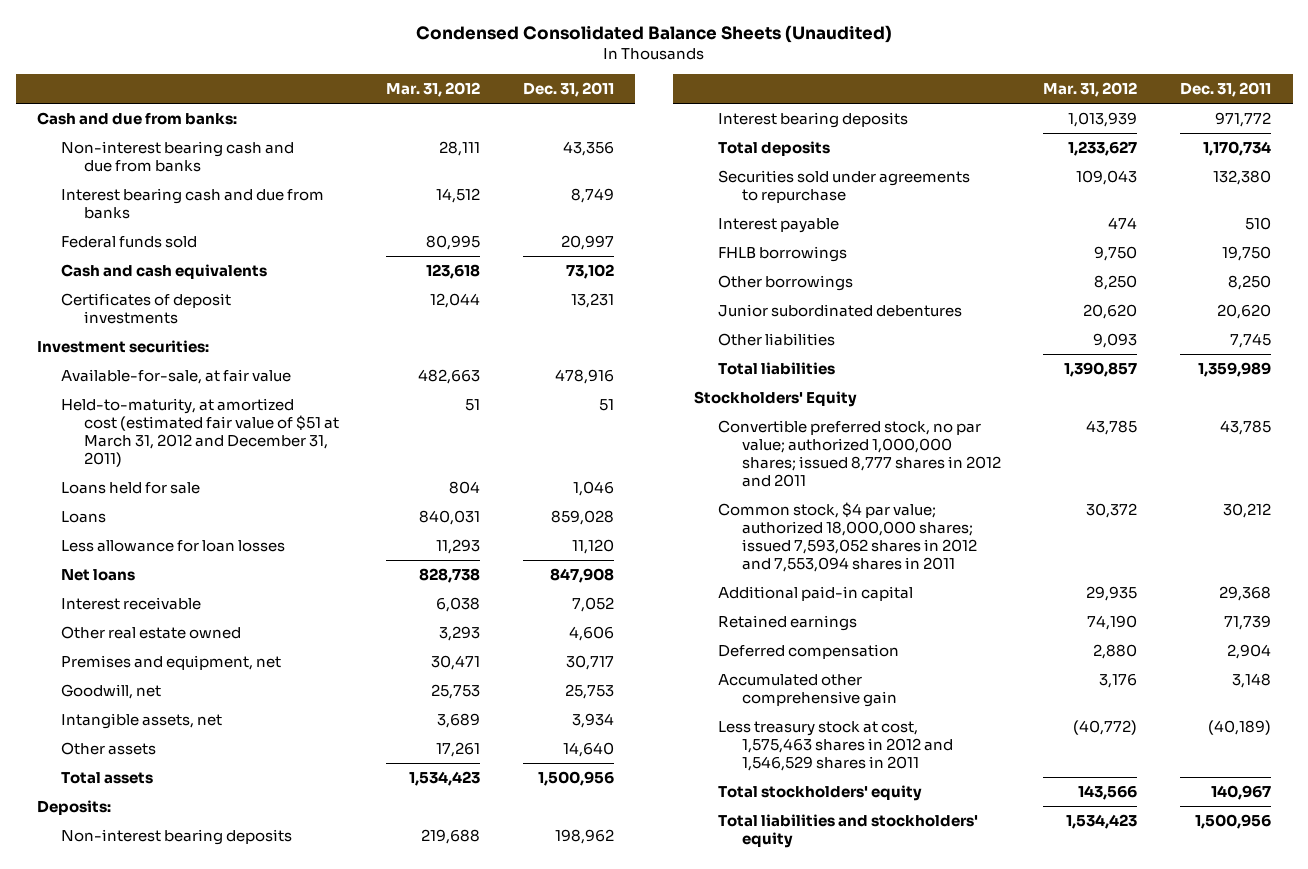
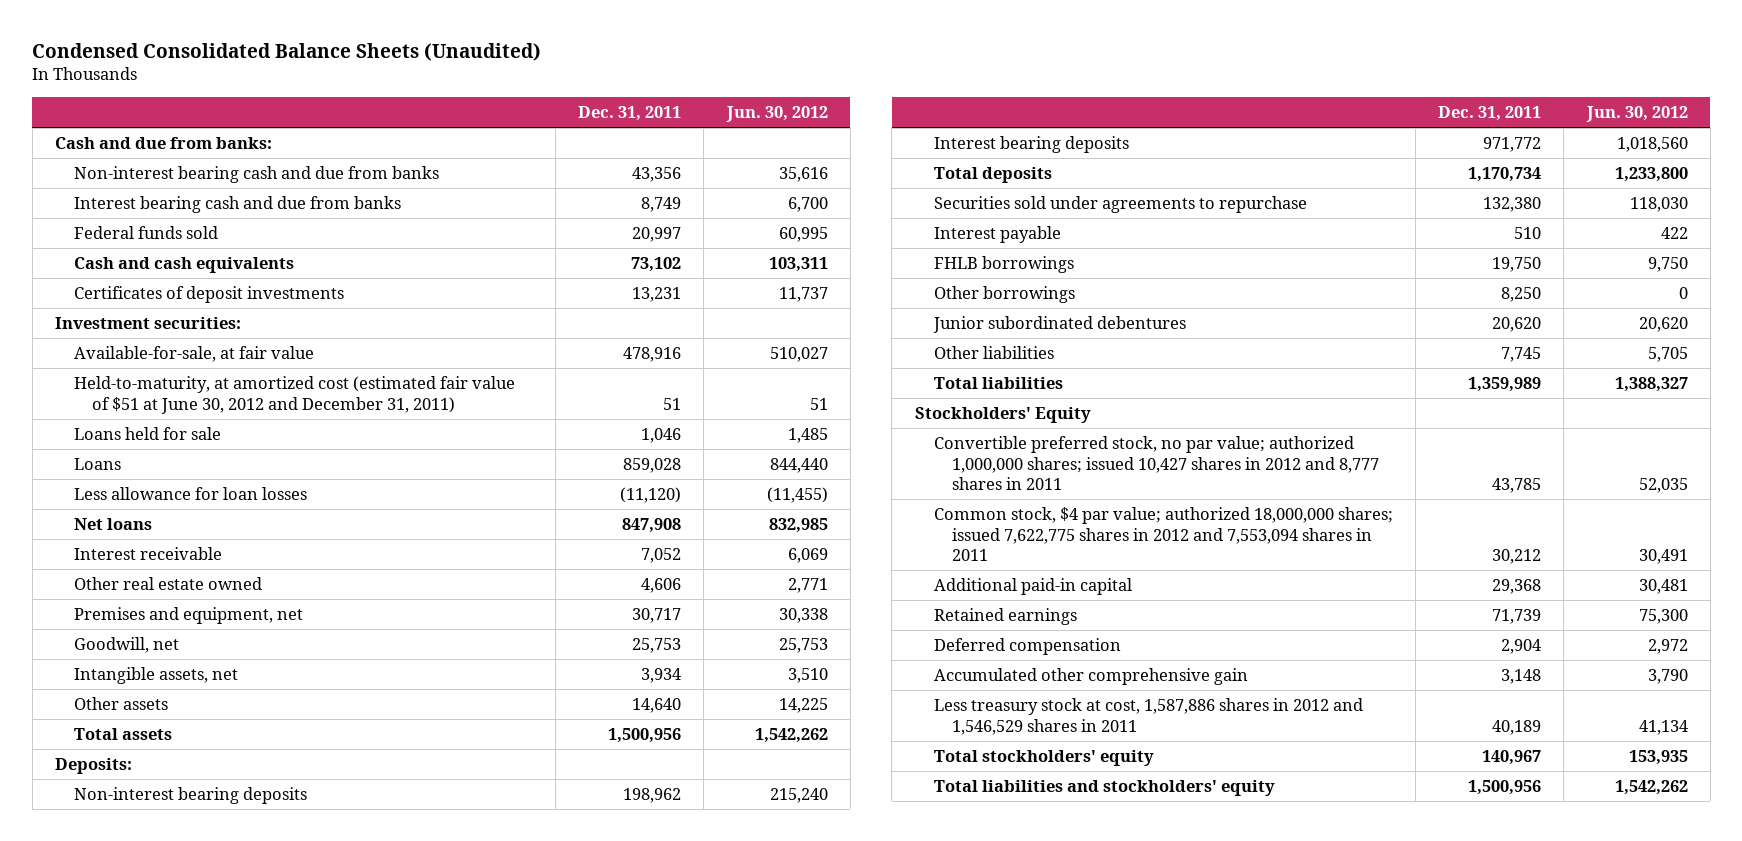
[386,82,481,98] Mar. 31, 2012 -> none
none -> [725,106,828,123] Jun. 30, 2012
[60,398,340,468] Held-to-maturity, at amortized cost (estimated fair value of $51 at March 31, 2012 and December 31, 2011) -> [73,376,515,414] Held-to-maturity, at amortized cost (estimated fair value of $51 at June 30, 2012 and December 31, 2011)
[571,539,614,555] 11,120 -> [620,487,682,504] (11,120)
[717,420,1001,488] Convertible preferred stock, no par value; authorized 1,000,000 shares; issued 8,777 shares in 2012 and 2011 -> [933,436,1380,491] Convertible preferred stock, no par value; authorized 1,000,000 shares; issued 10,427 shares in 2012 and 8,777 shares in 2011
[717,502,977,573] Common stock, $4 par value; authorized 18,000,000 shares; issued 7,593,052 shares in 2012 and 7,553,094 shares in 2011 -> [933,507,1393,562] Common stock, $4 par value; authorized 18,000,000 shares; issued 7,622,775 shares in 2012 and 7,553,094 shares in 2011
[717,721,953,772] Less treasury stock at cost, 1,575,463 shares in 2012 and 1,546,529 shares in 2011 -> [933,698,1363,735] Less treasury stock at cost, 1,587,886 shares in 2012 and 1,546,529 shares in 2011
[1208,720,1272,736] (40,189) -> [1492,719,1542,735] 40,189

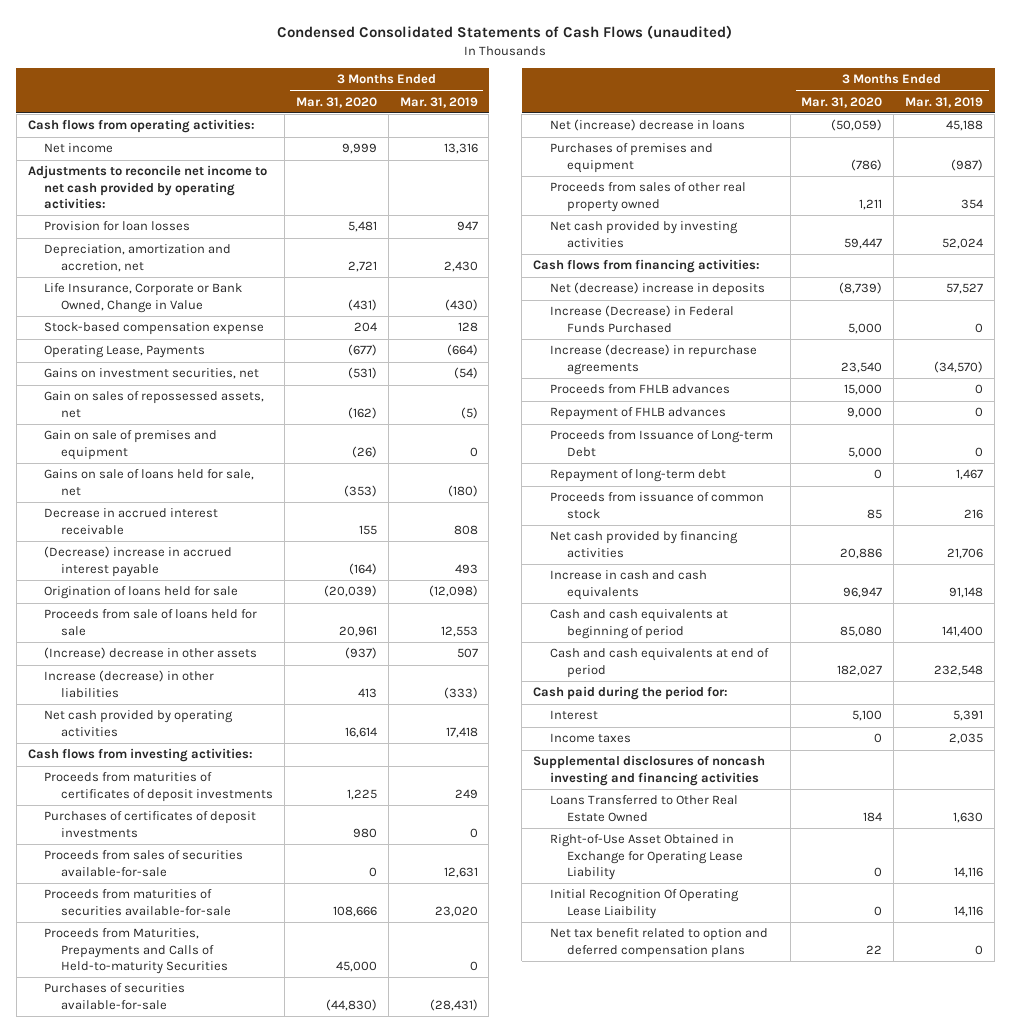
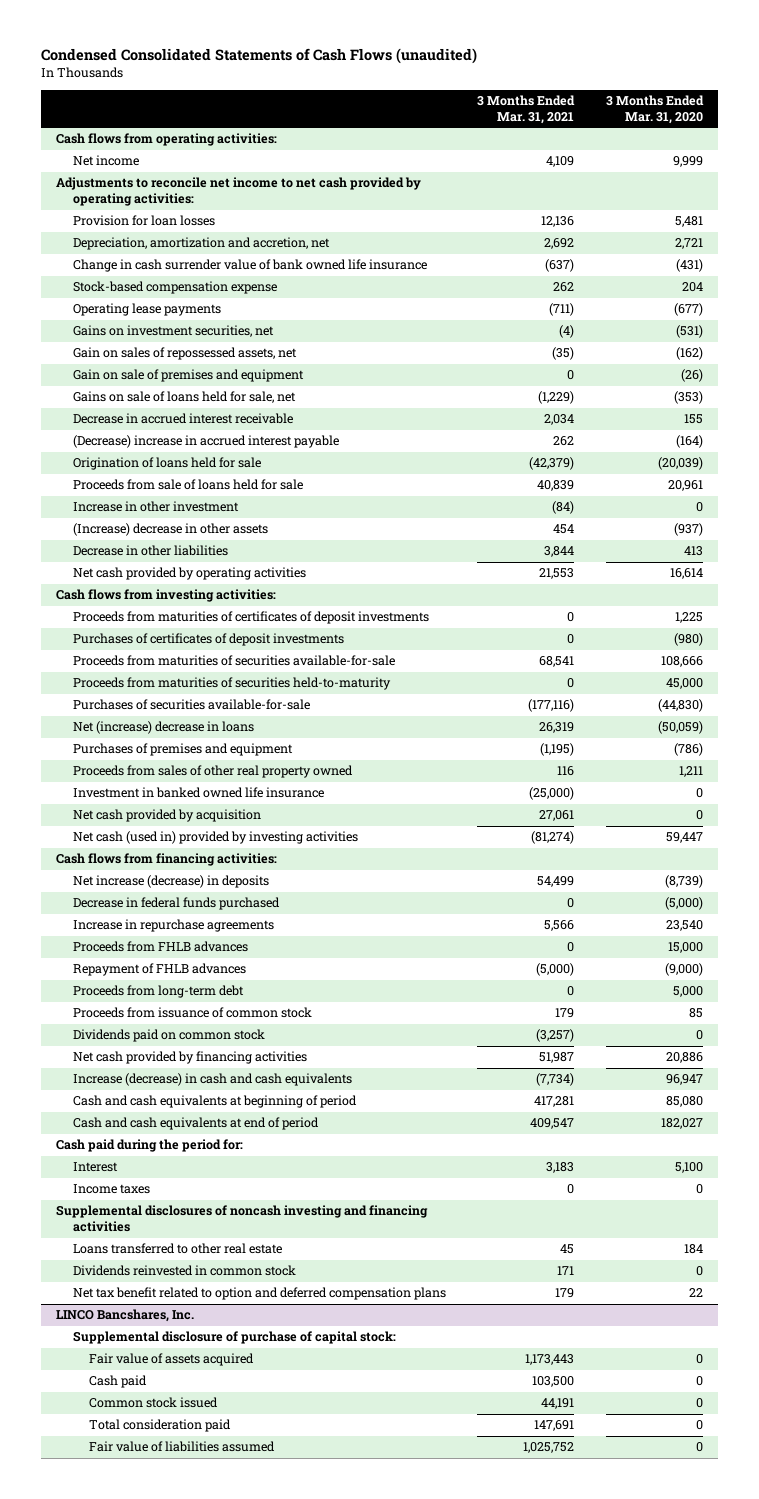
[399,96,478,108] Mar. 31, 2019 -> none
none -> [477,95,576,124] 3 Months Ended Mar. 31, 2021
[44,283,243,313] Life Insurance, Corporate or Bank Owned, Change in Value -> [72,259,427,273] Change in cash surrender value of bank owned life insurance
[44,345,206,359] Operating Lease, Payments -> [72,303,221,317] Operating lease payments
none -> [72,501,239,513] Increase in other investment
[44,670,215,698] Increase (decrease) in other liabilities -> [72,545,228,557] Decrease in other liabilities
[44,850,244,877] Proceeds from sales of securities available-for-sale -> none
[352,827,377,838] 980 -> [673,633,703,647] (980)
[44,928,229,974] Proceeds from Maturities, Prepayments and Calls of Held-to-maturity Securities -> [72,677,391,691] Proceeds from maturities of securities held-to-maturity
none -> [72,787,324,799] Investment in banked owned life insurance
none -> [72,809,261,823] Net cash provided by acquisition
[550,221,739,248] Net cash provided by investing activities -> [72,831,358,845] Net cash (used in) provided by investing activities
[550,282,766,297] Net (decrease) increase in deposits -> [72,875,269,889] Net increase (decrease) in deposits
[550,305,735,333] Increase (Decrease) in Federal Funds Purchased -> [72,897,280,911] Decrease in federal funds purchased
[848,322,883,334] 5,000 -> [664,897,703,911] (5,000)
[550,344,758,375] Increase (decrease) in repurchase agreements -> [72,919,274,933] Increase in repurchase agreements
[550,469,727,483] Repayment of long-term debt -> none
[847,407,883,419] 9,000 -> [664,963,703,977] (9,000)
[550,430,774,457] Proceeds from Issuance of Long-term Debt -> [72,985,244,999] Proceeds from long-term debt
none -> [72,1029,265,1043] Dividends paid on common stock
[550,570,708,600] Increase in cash and cash equivalents -> [72,1073,352,1087] Increase (decrease) in cash and cash equivalents
[550,834,743,880] Right-of-Use Asset Obtained in Exchange for Operating Lease Liability -> none
[550,889,740,919] Initial Recognition Of Operating Lease Liaibility -> none
[550,795,739,822] Loans Transferred to Other Real Estate Owned -> [72,1243,282,1255] Loans transferred to other real estate
none -> [72,1265,296,1277] Dividends reinvested in common stock
none -> [56,1309,195,1323] LINCO Bancshares, Inc.
none -> [72,1331,396,1345] Supplemental disclosure of purchase of capital stock:
none -> [89,1353,255,1367] Fair value of assets acquired
none -> [89,1375,148,1389] Cash paid
none -> [89,1397,219,1409] Common stock issued
none -> [89,1419,232,1433] Total consideration paid
none -> [89,1441,276,1453] Fair value of liabilities assumed

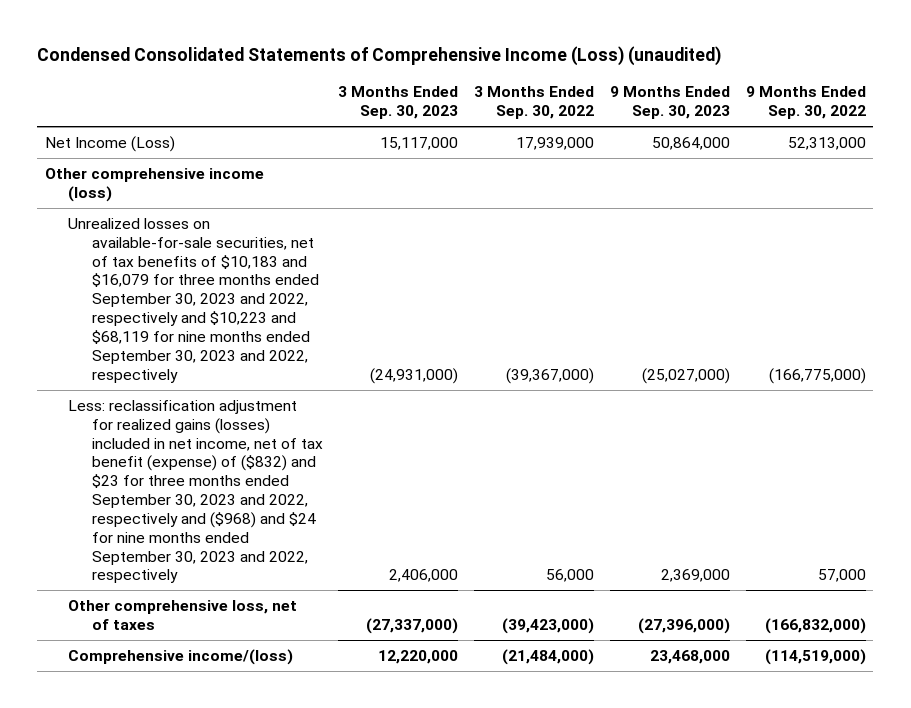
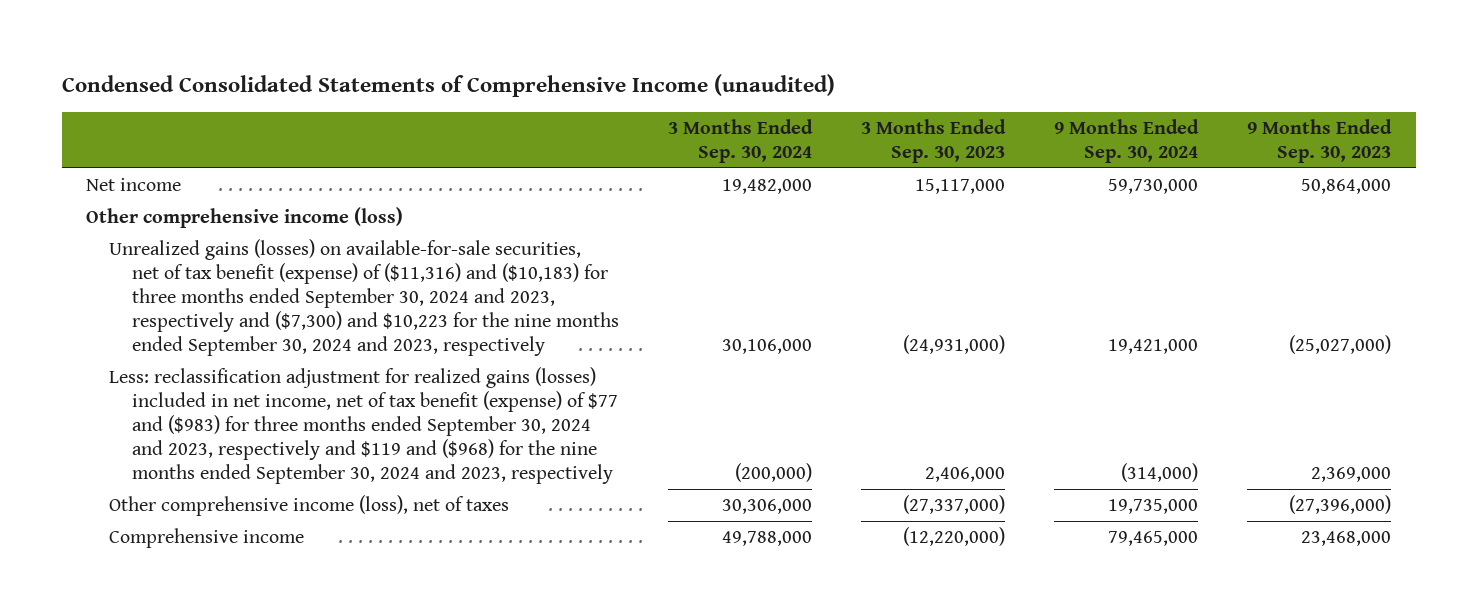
[37,46,722,67] Condensed Consolidated Statements of Comprehensive Income (Loss) (unaudited) -> [61,74,835,98] Condensed Consolidated Statements of Comprehensive Income (unaudited)
[474,86,595,120] 3 Months Ended Sep. 30, 2022 -> none
[745,86,866,120] 9 Months Ended Sep. 30, 2022 -> none
none -> [667,119,813,164] 3 Months Ended Sep. 30, 2024
none -> [1054,119,1200,164] 9 Months Ended Sep. 30, 2024
[45,135,176,152] Net Income (Loss) -> [86,178,182,192] Net income
[68,217,319,383] Unrealized losses on available-for-sale securities, net of tax benefits of $10,183 and $16,079 for three months ended September 30, 2023 and 2022, respectively and $10,223 and $68,119 for nine months ended September 30, 2023 and 2022, respectively -> [108,239,619,356] Unrealized gains (losses) on available-for-sale securities, net of tax benefit (expense) of ($11,316) and ($10,183) for three months ended September 30, 2024 and 2023, respectively and ($7,300) and $10,223 for the nine months ended September 30, 2024 and 2023, respectively
[68,399,323,584] Less: reclassification adjustment for realized gains (losses) included in net income, net of tax benefit (expense) of ($832) and $23 for three months ended September 30, 2023 and 2022, respectively and ($968) and $24 for nine months ended September 30, 2023 and 2022, respectively -> [108,367,618,484] Less: reclassification adjustment for realized gains (losses) included in net income, net of tax benefit (expense) of $77 and ($983) for three months ended September 30, 2024 and 2023, respectively and $119 and ($968) for the nine months ended September 30, 2024 and 2023, respectively
[68,599,298,630] Other comprehensive loss, net of taxes -> [108,495,509,517] Other comprehensive income (loss), net of taxes
[68,648,294,665] Comprehensive income/(loss) -> [108,528,304,549] Comprehensive income
[378,649,459,664] 12,220,000 -> [902,527,1005,547] (12,220,000)

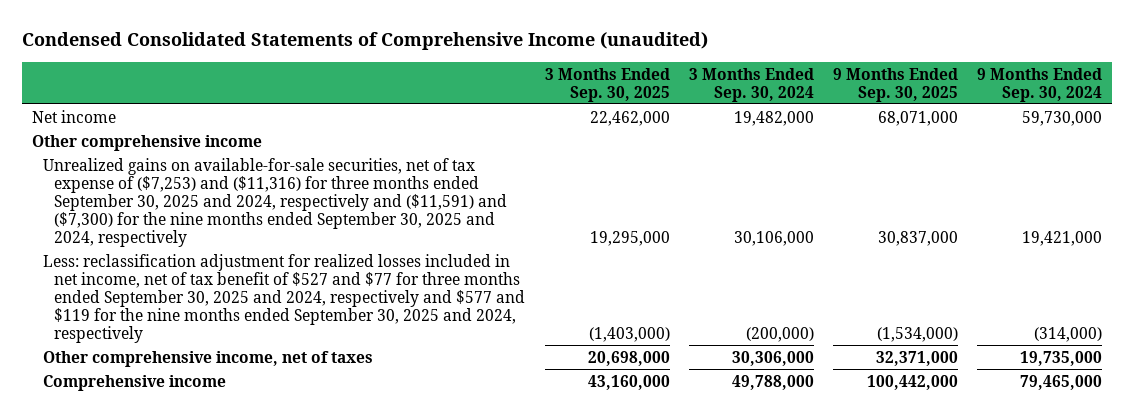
[860,119,1006,164] 3 Months Ended Sep. 30, 2023 -> none
[1247,119,1393,164] 9 Months Ended Sep. 30, 2023 -> none
none -> [544,67,670,102] 3 Months Ended Sep. 30, 2025
none -> [832,67,958,102] 9 Months Ended Sep. 30, 2025
[86,207,404,229] Other comprehensive income (loss) -> [31,134,262,151] Other comprehensive income
[108,239,619,356] Unrealized gains (losses) on available-for-sale securities, net of tax benefit (expense) of ($11,316) and ($10,183) for three months ended September 30, 2024 and 2023, respectively and ($7,300) and $10,223 for the nine months ended September 30, 2024 and 2023, respectively -> [42,157,508,247] Unrealized gains on available-for-sale securities, net of tax expense of ($7,253) and ($11,316) for three months ended September 30, 2025 and 2024, respectively and ($11,591) and ($7,300) for the nine months ended September 30, 2025 and 2024, respectively
[108,367,618,484] Less: reclassification adjustment for realized gains (losses) included in net income, net of tax benefit (expense) of $77 and ($983) for three months ended September 30, 2024 and 2023, respectively and $119 and ($968) for the nine months ended September 30, 2024 and 2023, respectively -> [42,253,526,343] Less: reclassification adjustment for realized losses included in net income, net of tax benefit of $527 and $77 for three months ended September 30, 2025 and 2024, respectively and $577 and $119 for the nine months ended September 30, 2025 and 2024, respectively
[108,495,509,517] Other comprehensive income (loss), net of taxes -> [42,350,373,367] Other comprehensive income, net of taxes

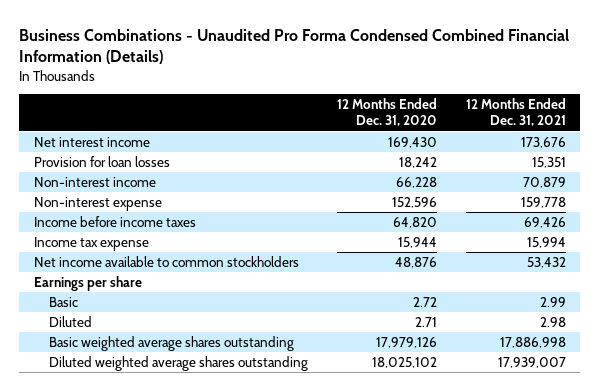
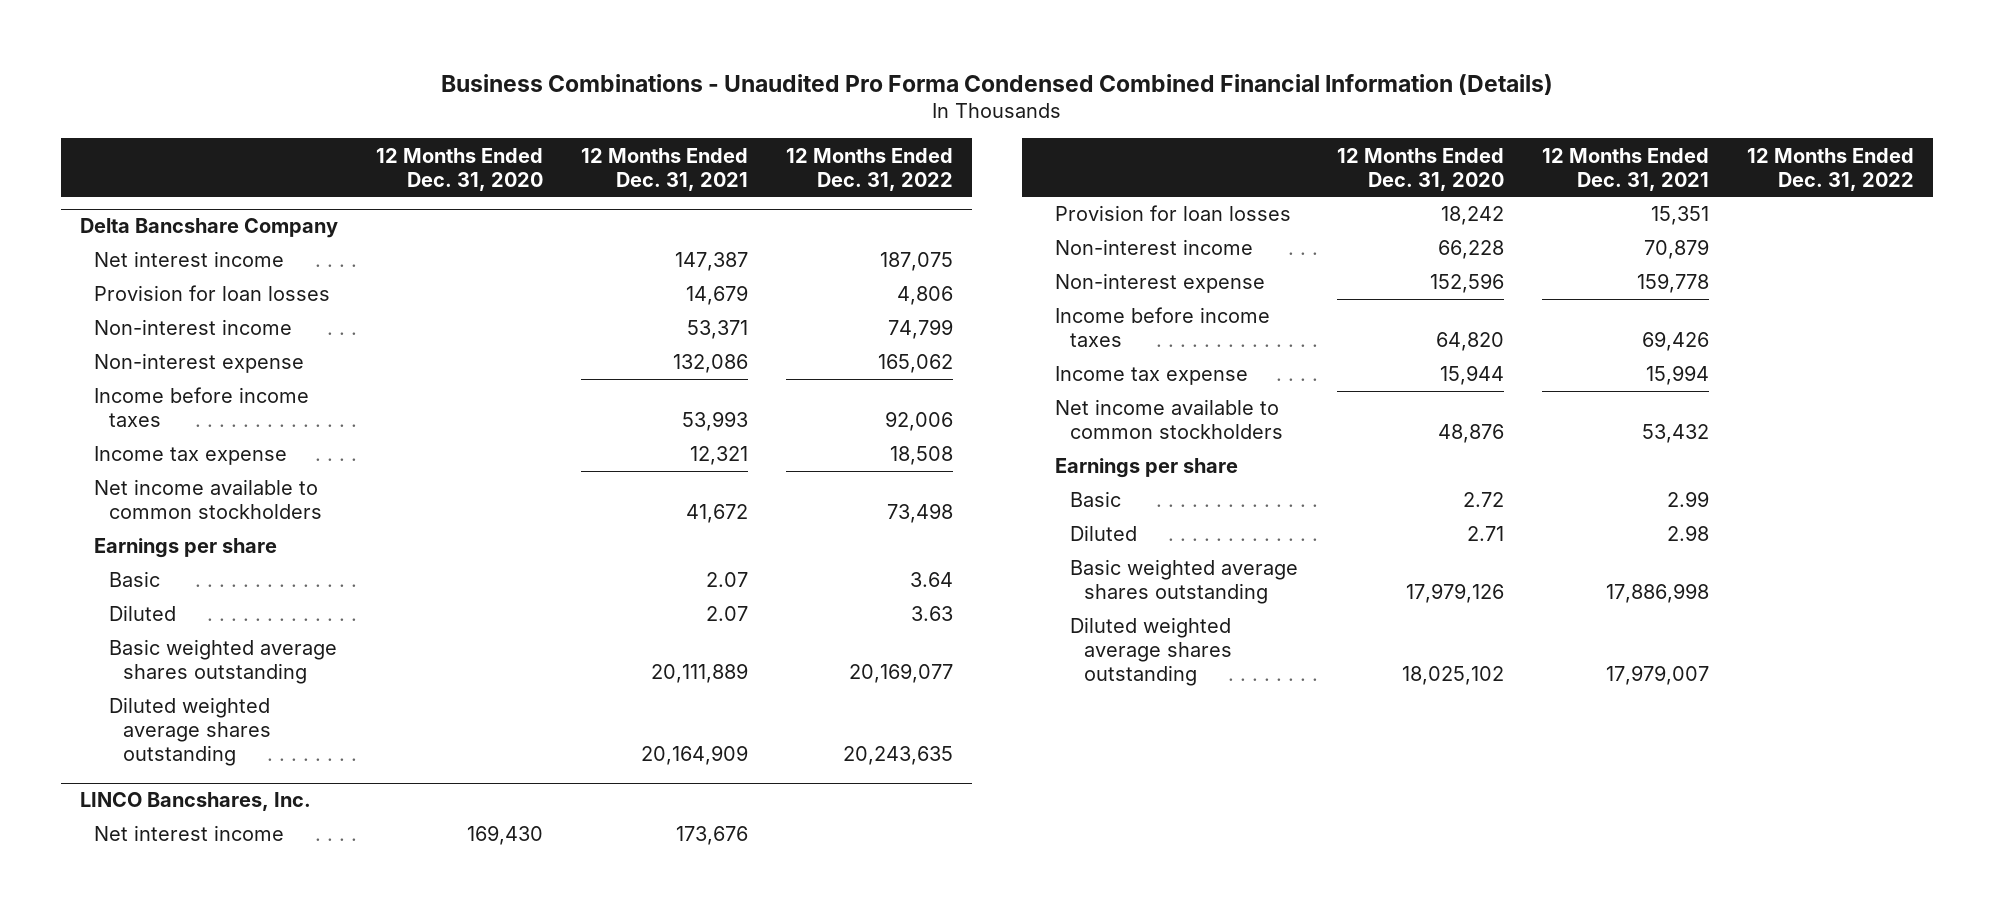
none -> [785,147,953,191] 12 Months Ended Dec. 31, 2022
none -> [79,218,338,239] Delta Bancshare Company
none -> [94,251,285,268] Net interest income
none -> [94,285,331,302] Provision for loan losses
none -> [94,319,293,336] Non-interest income
none -> [94,353,305,374] Non-interest expense
none -> [94,387,310,428] Income before income taxes
none -> [94,446,288,466] Income tax expense
none -> [94,479,322,520] Net income available to common stockholders
none -> [94,538,278,559] Earnings per share
none -> [108,571,160,588] Basic
none -> [108,605,176,622] Diluted
none -> [108,639,337,685] Basic weighted average shares outstanding
none -> [108,697,272,767] Diluted weighted average shares outstanding
none -> [79,792,311,812] LINCO Bancshares, Inc.
[497,357,566,369] 17,939,007 -> [1605,665,1709,686] 17,979,007

